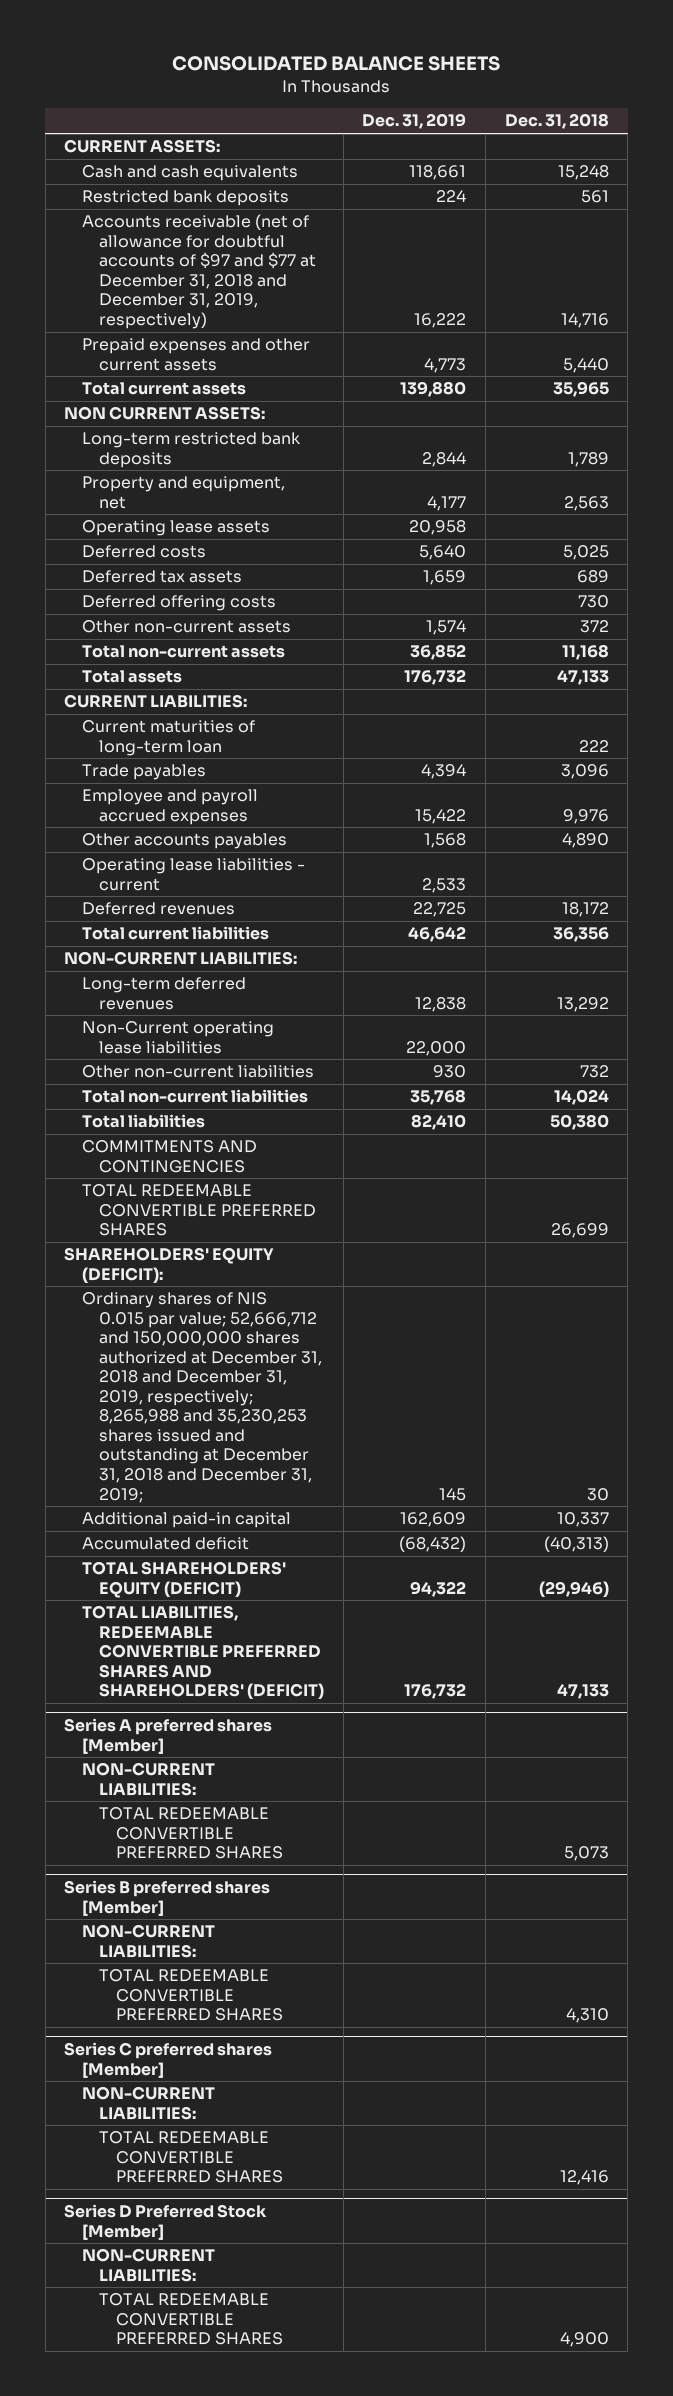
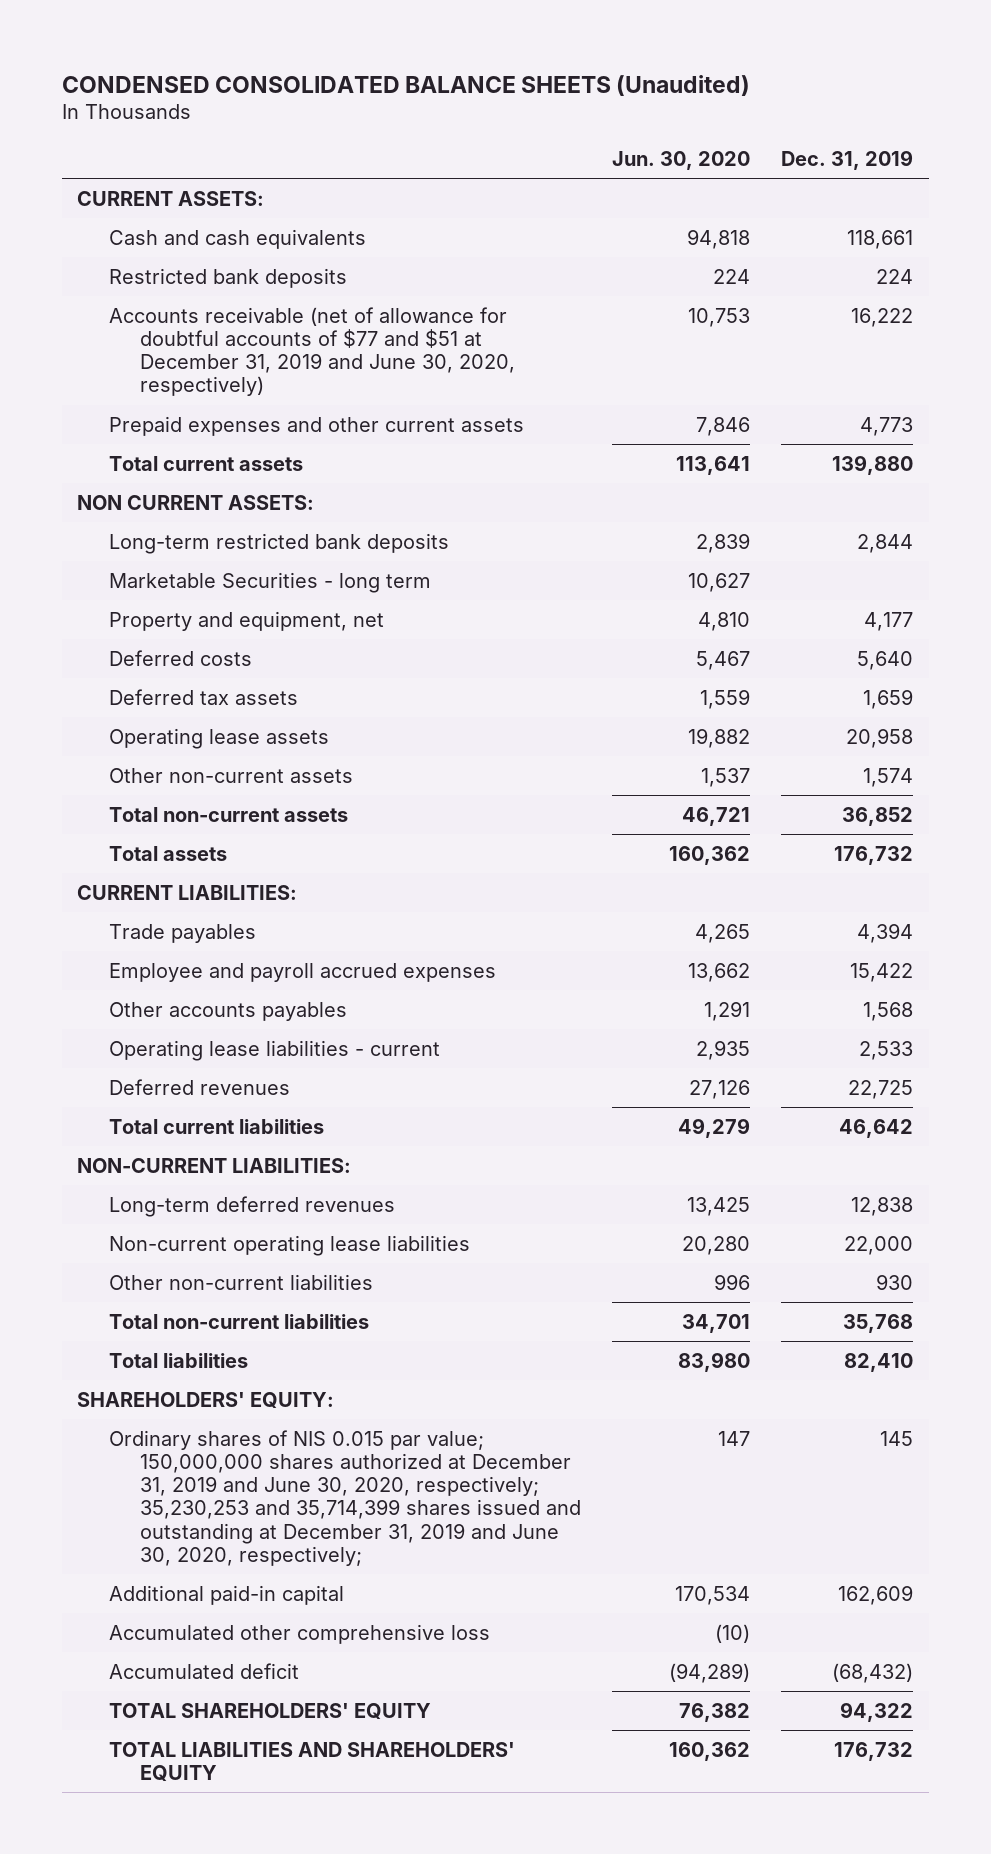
[172,56,501,72] CONSOLIDATED BALANCE SHEETS -> [61,74,750,96] CONDENSED CONSOLIDATED BALANCE SHEETS (Unaudited)
[504,113,609,130] Dec. 31, 2018 -> none
none -> [612,151,751,171] Jun. 30, 2020
[81,214,316,329] Accounts receivable (net of allowance for doubtful accounts of $97 and $77 at December 31, 2018 and December 31, 2019, respectively) -> [108,306,515,397] Accounts receivable (net of allowance for doubtful accounts of $77 and $51 at December 31, 2019 and June 30, 2020, respectively)
none -> [108,571,431,593] Marketable Securities - long term
[81,595,276,612] Deferred offering costs -> none
[81,520,270,537] Operating lease assets -> [108,727,329,749] Operating lease assets
[81,720,255,756] Current maturities of long-term loan -> none
[81,1021,274,1054] Non-Current operating lease liabilities -> [108,1234,470,1256] Non-current operating lease liabilities
[81,1140,257,1173] COMMITMENTS AND CONTINGENCIES -> none
[81,1184,316,1237] TOTAL REDEEMABLE CONVERTIBLE PREFERRED SHARES -> none
[64,1247,275,1283] SHAREHOLDERS' EQUITY (DEFICIT): -> [77,1391,335,1409] SHAREHOLDERS' EQUITY:
[81,1292,322,1503] Ordinary shares of NIS 0.015 par value; 52,666,712 and 150,000,000 shares authorized at December 31, 2018 and December 31, 2019, respectively; 8,265,988 and 35,230,253 shares issued and outstanding at December 31, 2018 and December 31, 2019; -> [108,1429,581,1566] Ordinary shares of NIS 0.015 par value; 150,000,000 shares authorized at December 31, 2019 and June 30, 2020, respectively; 35,230,253 and 35,714,399 shares issued and outstanding at December 31, 2019 and June 30, 2020, respectively;
none -> [108,1623,490,1644] Accumulated other comprehensive loss
[64,1718,273,1754] Series A preferred shares [Member] -> none
[81,1762,215,1796] NON-CURRENT LIABILITIES: -> none
[98,1807,284,1860] TOTAL REDEEMABLE CONVERTIBLE PREFERRED SHARES -> none
[64,1880,271,1916] Series B preferred shares [Member] -> none
[81,1924,215,1958] NON-CURRENT LIABILITIES: -> none
[98,1969,284,2022] TOTAL REDEEMABLE CONVERTIBLE PREFERRED SHARES -> none
[64,2042,273,2078] Series C preferred shares [Member] -> none
[81,2086,215,2120] NON-CURRENT LIABILITIES: -> none
[98,2131,284,2184] TOTAL REDEEMABLE CONVERTIBLE PREFERRED SHARES -> none
[64,2204,268,2240] Series D Preferred Stock [Member] -> none
[81,2248,215,2282] NON-CURRENT LIABILITIES: -> none
[98,2293,284,2346] TOTAL REDEEMABLE CONVERTIBLE PREFERRED SHARES -> none
[81,1561,286,1598] TOTAL SHAREHOLDERS' EQUITY (DEFICIT) -> [108,1702,431,1720] TOTAL SHAREHOLDERS' EQUITY
[81,1605,324,1700] TOTAL LIABILITIES, REDEEMABLE CONVERTIBLE PREFERRED SHARES AND SHAREHOLDERS' (DEFICIT) -> [108,1741,515,1782] TOTAL LIABILITIES AND SHAREHOLDERS' EQUITY

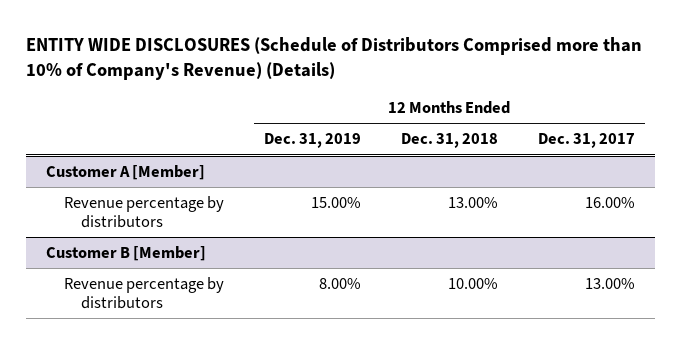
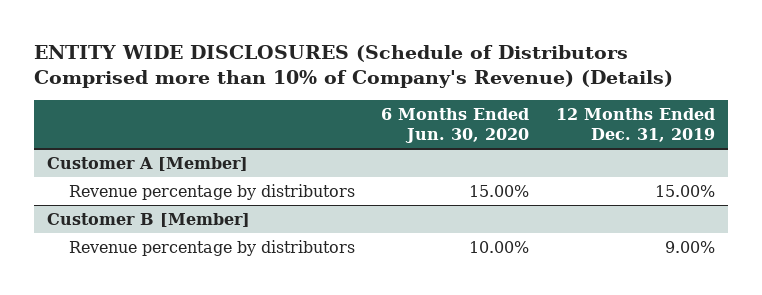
[400,133,498,149] Dec. 31, 2018 -> none
[538,133,636,149] Dec. 31, 2017 -> none
none -> [381,107,530,143] 6 Months Ended Jun. 30, 2020
[318,277,361,289] 8.00% -> [664,241,715,254] 9.00%

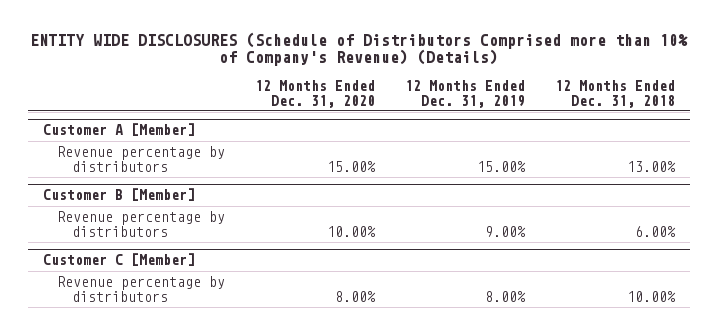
[381,107,530,143] 6 Months Ended Jun. 30, 2020 -> none
none -> [255,79,376,108] 12 Months Ended Dec. 31, 2020
none -> [554,79,675,108] 12 Months Ended Dec. 31, 2018
none -> [42,253,195,267] Customer C [Member]
none -> [57,275,226,302] Revenue percentage by distributors

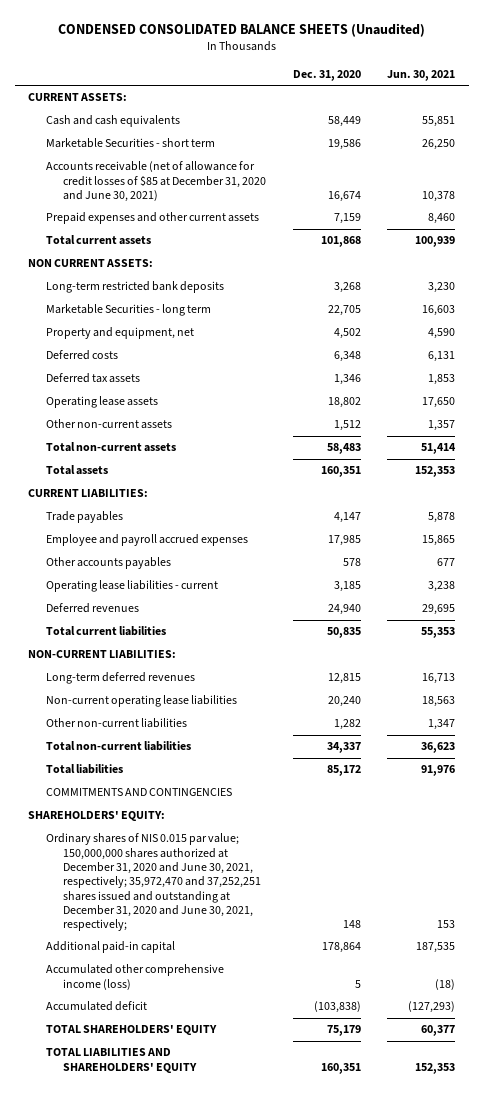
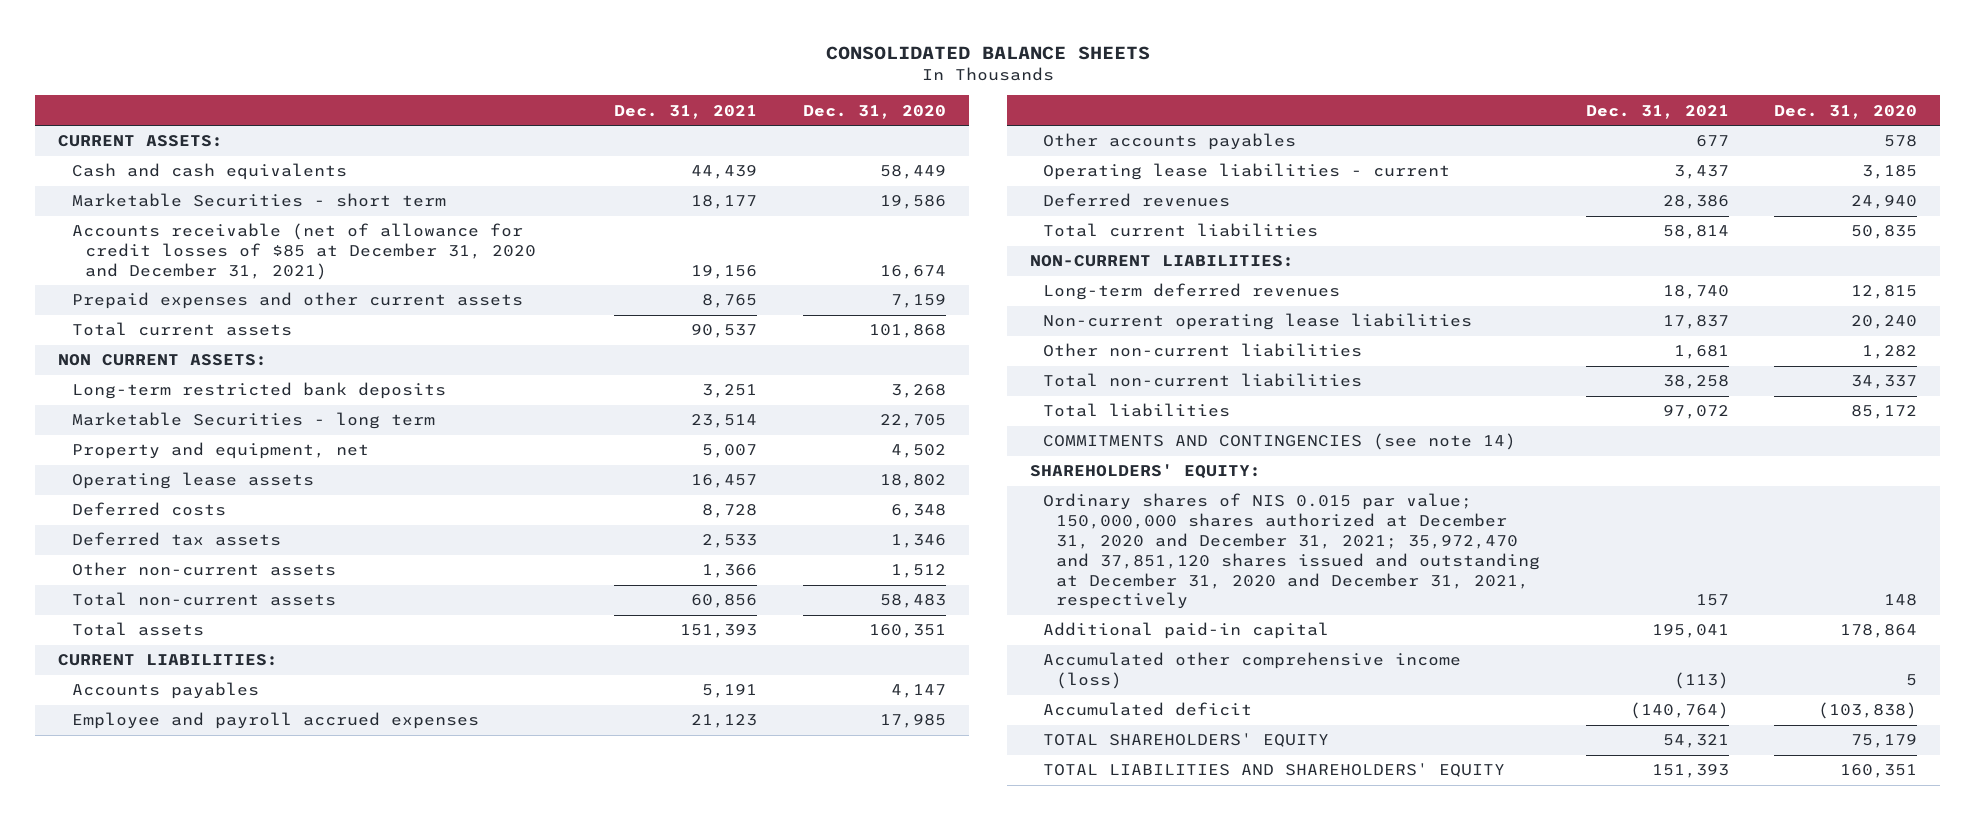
[57,22,425,37] CONDENSED CONSOLIDATED BALANCE SHEETS (Unaudited) -> [825,46,1150,61] CONSOLIDATED BALANCE SHEETS
[387,69,456,81] Jun. 30, 2021 -> none
none -> [614,104,758,119] Dec. 31, 2021
[45,161,266,202] Accounts receivable (net of allowance for credit losses of $85 at December 31, 2020 and June 30, 2021) -> [71,223,537,280] Accounts receivable (net of allowance for credit losses of $85 at December 31, 2020 and December 31, 2021)
[45,396,158,409] Operating lease assets -> [71,472,314,490] Operating lease assets
[45,511,123,524] Trade payables -> [71,682,259,700] Accounts payables
[45,788,232,797] COMMITMENTS AND CONTINGENCIES -> [1042,433,1516,451] COMMITMENTS AND CONTINGENCIES (see note 14)
[45,833,261,932] Ordinary shares of NIS 0.015 par value; 150,000,000 shares authorized at December 31, 2020 and June 30, 2021, respectively; 35,972,470 and 37,252,251 shares issued and outstanding at December 31, 2020 and June 30, 2021, respectively; -> [1042,493,1541,610] Ordinary shares of NIS 0.015 par value; 150,000,000 shares authorized at December 31, 2020 and December 31, 2021; 35,972,470 and 37,851,120 shares issued and outstanding at December 31, 2020 and December 31, 2021, respectively

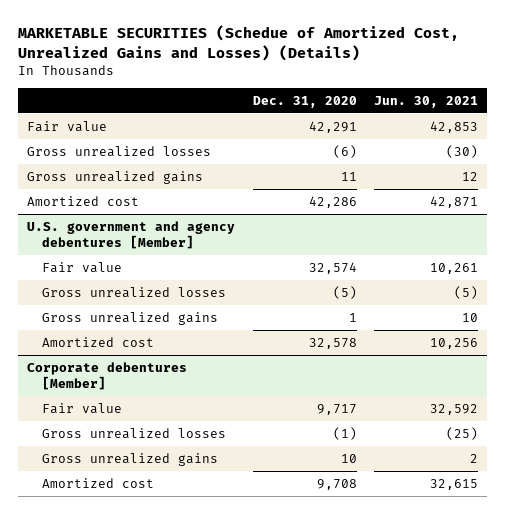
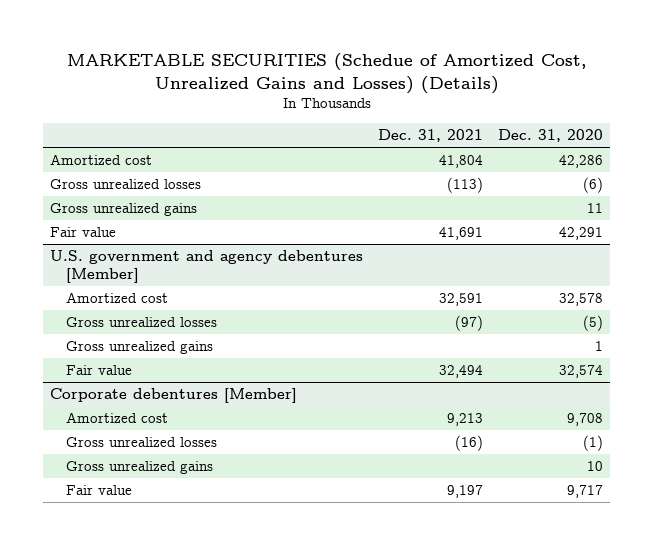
[374,95,479,108] Jun. 30, 2021 -> none
none -> [378,129,484,143] Dec. 31, 2021
[27,195,140,206] Amortized cost -> [50,154,153,166] Amortized cost
[27,120,108,132] Fair value -> [50,227,117,238] Fair value
[42,336,155,347] Amortized cost -> [66,292,169,304] Amortized cost
[42,261,123,273] Fair value -> [66,365,133,376] Fair value
[42,477,155,488] Amortized cost -> [66,412,169,424] Amortized cost
[42,402,123,414] Fair value -> [66,485,133,496] Fair value

